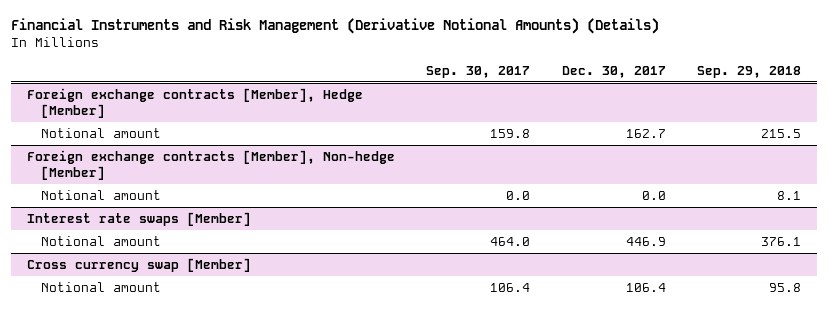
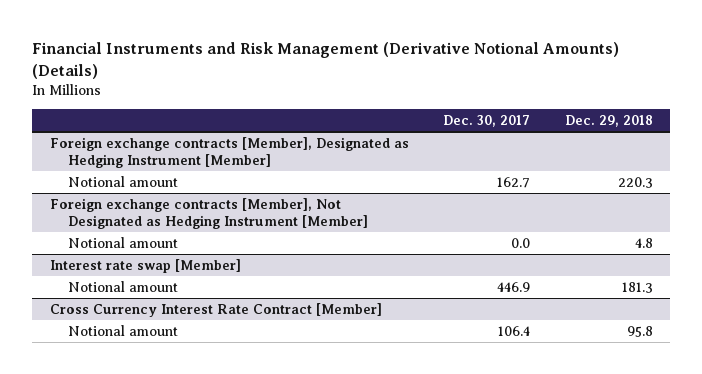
[426,65,531,78] Sep. 30, 2017 -> none
[696,65,801,78] Sep. 29, 2018 -> none
none -> [564,115,653,128] Dec. 29, 2018
[26,87,363,118] Foreign exchange contracts [Member], Hedge [Member] -> none
none -> [49,136,409,168] Foreign exchange contracts [Member], Designated as Hedging Instrument [Member]
[26,149,395,180] Foreign exchange contracts [Member], Non-hedge [Member] -> none
none -> [49,197,369,229] Foreign exchange contracts [Member], Not Designated as Hedging Instrument [Member]
[26,211,251,226] Interest rate swaps [Member] -> [49,258,241,273] Interest rate swap [Member]
[26,257,251,272] Cross currency swap [Member] -> [49,302,382,317] Cross Currency Interest Rate Contract [Member]

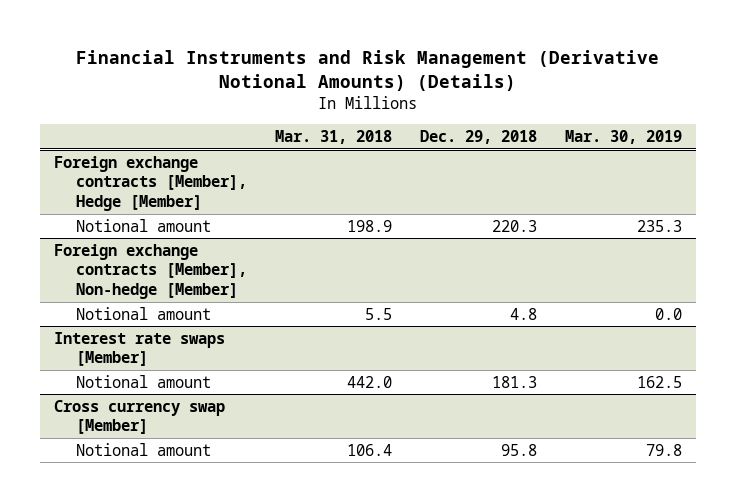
[443,115,531,128] Dec. 30, 2017 -> none
none -> [275,129,393,144] Mar. 31, 2018
none -> [565,129,683,144] Mar. 30, 2019
[49,136,409,168] Foreign exchange contracts [Member], Designated as Hedging Instrument [Member] -> none
none -> [54,155,248,212] Foreign exchange contracts [Member], Hedge [Member]
[49,197,369,229] Foreign exchange contracts [Member], Not Designated as Hedging Instrument [Member] -> none
none -> [54,243,248,300] Foreign exchange contracts [Member], Non-hedge [Member]
[49,258,241,273] Interest rate swap [Member] -> [54,331,226,367] Interest rate swaps [Member]
[49,302,382,317] Cross Currency Interest Rate Contract [Member] -> [54,399,226,435] Cross currency swap [Member]

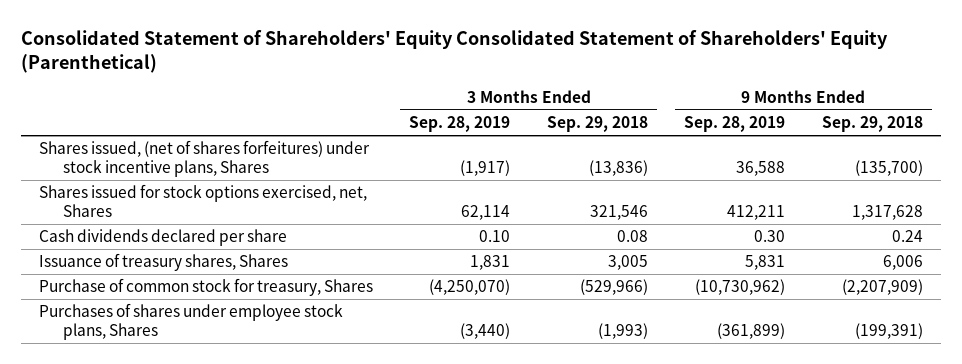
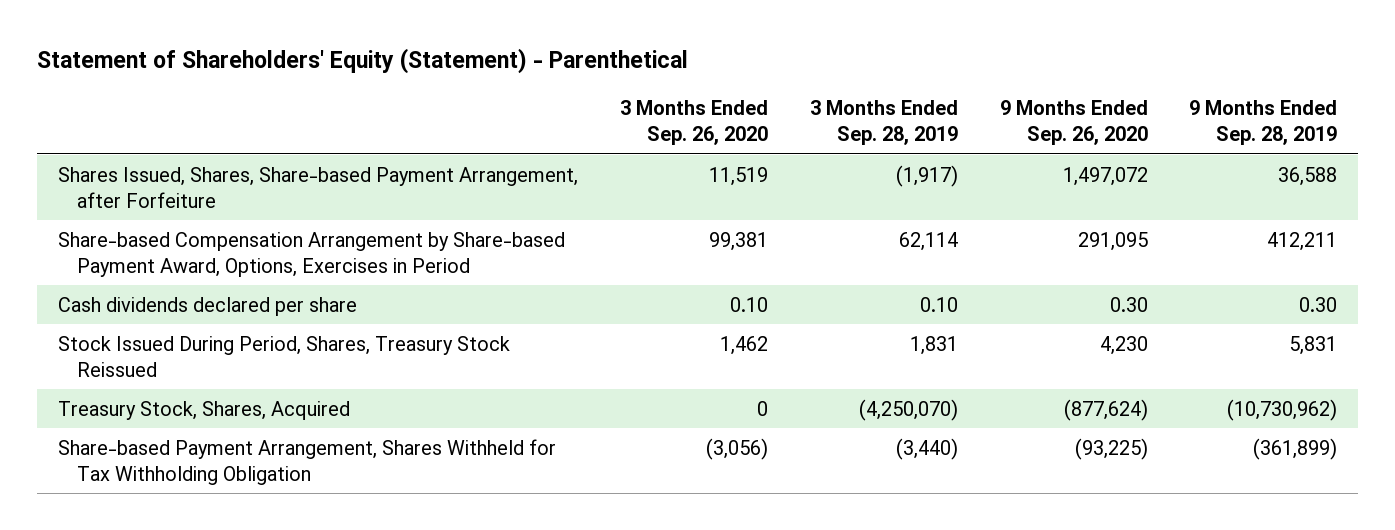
[20,30,888,74] Consolidated Statement of Shareholders' Equity Consolidated Statement of Shareholders' Equity (Parenthetical) -> [37,48,689,75] Statement of Shareholders' Equity (Statement) - Parenthetical
[546,116,648,133] Sep. 29, 2018 -> none
[821,116,923,133] Sep. 29, 2018 -> none
none -> [619,100,768,146] 3 Months Ended Sep. 26, 2020
none -> [999,100,1148,146] 9 Months Ended Sep. 26, 2020
[39,140,371,177] Shares issued, (net of shares forfeitures) under stock incentive plans, Shares -> [58,166,579,208] Shares Issued, Shares, Share-based Payment Arrangement, after Forfeiture
[39,184,368,217] Shares issued for stock options exercised, net, Shares -> [58,231,566,277] Share-based Compensation Arrangement by Share-based Payment Award, Options, Exercises in Period
[39,253,289,272] Issuance of treasury shares, Shares -> [58,335,511,377] Stock Issued During Period, Shares, Treasury Stock Reissued
[39,278,374,297] Purchase of common stock for treasury, Shares -> [58,400,351,420] Treasury Stock, Shares, Acquired
[39,303,344,340] Purchases of shares under employee stock plans, Shares -> [58,438,557,485] Share-based Payment Arrangement, Shares Withheld for Tax Withholding Obligation

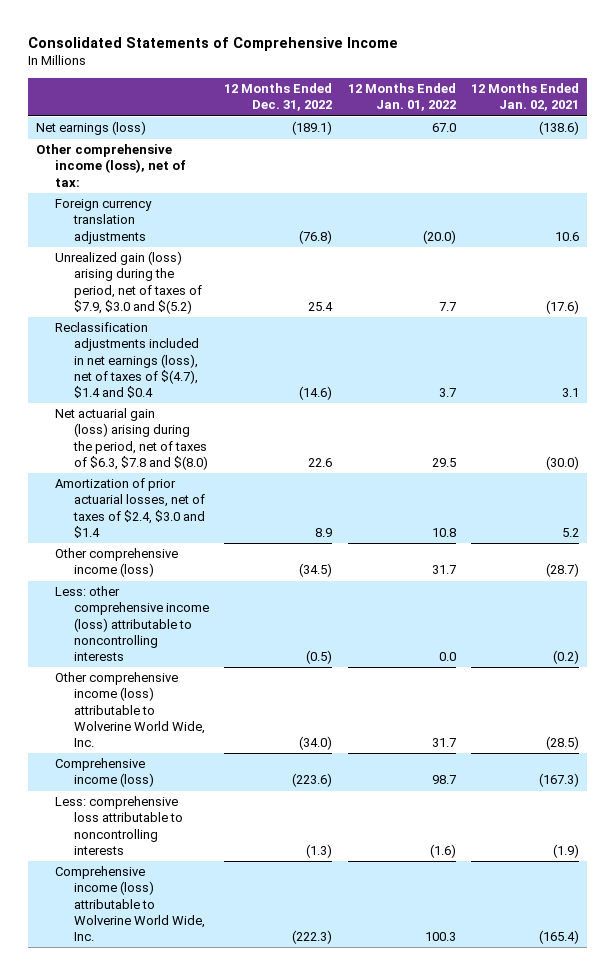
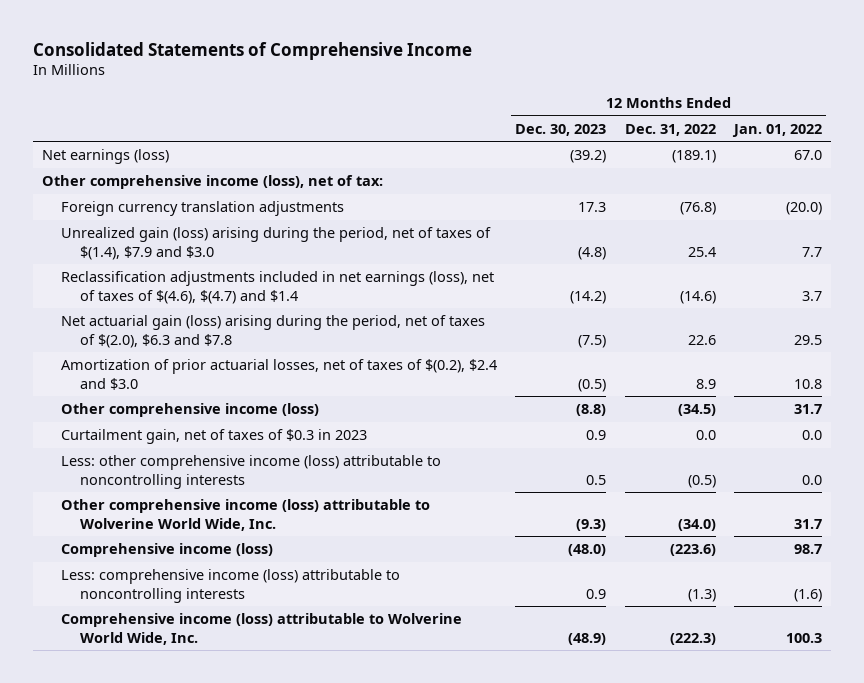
[471,83,580,112] 12 Months Ended Jan. 02, 2021 -> none
none -> [515,123,607,136] Dec. 30, 2023
[54,251,202,314] Unrealized gain (loss) arising during the period, net of taxes of $7.9, $3.0 and $(5.2) -> [61,227,492,260] Unrealized gain (loss) arising during the period, net of taxes of $(1.4), $7.9 and $3.0
[54,322,199,398] Reclassification adjustments included in net earnings (loss), net of taxes of $(4.7), $1.4 and $0.4 -> [61,271,495,304] Reclassification adjustments included in net earnings (loss), net of taxes of $(4.6), $(4.7) and $1.4
[54,408,208,470] Net actuarial gain (loss) arising during the period, net of taxes of $6.3, $7.8 and $(8.0) -> [61,315,486,348] Net actuarial gain (loss) arising during the period, net of taxes of $(2.0), $6.3 and $7.8
[54,478,205,538] Amortization of prior actuarial losses, net of taxes of $2.4, $3.0 and $1.4 -> [61,359,498,390] Amortization of prior actuarial losses, net of taxes of $(0.2), $2.4 and $3.0
none -> [61,429,368,445] Curtailment gain, net of taxes of $0.3 in 2023
[54,796,183,855] Less: comprehensive loss attributable to noncontrolling interests -> [61,569,401,603] Less: comprehensive income (loss) attributable to noncontrolling interests

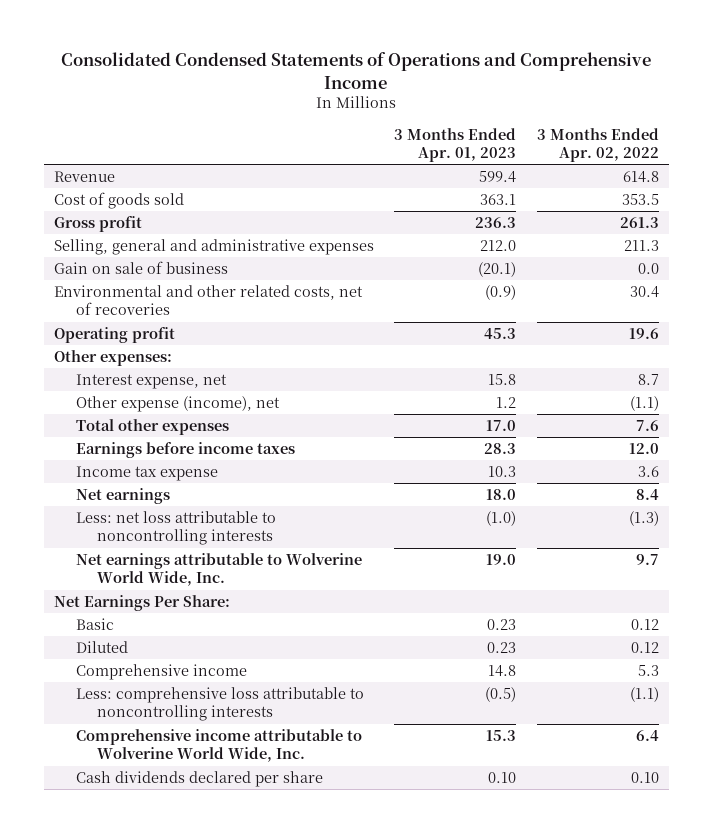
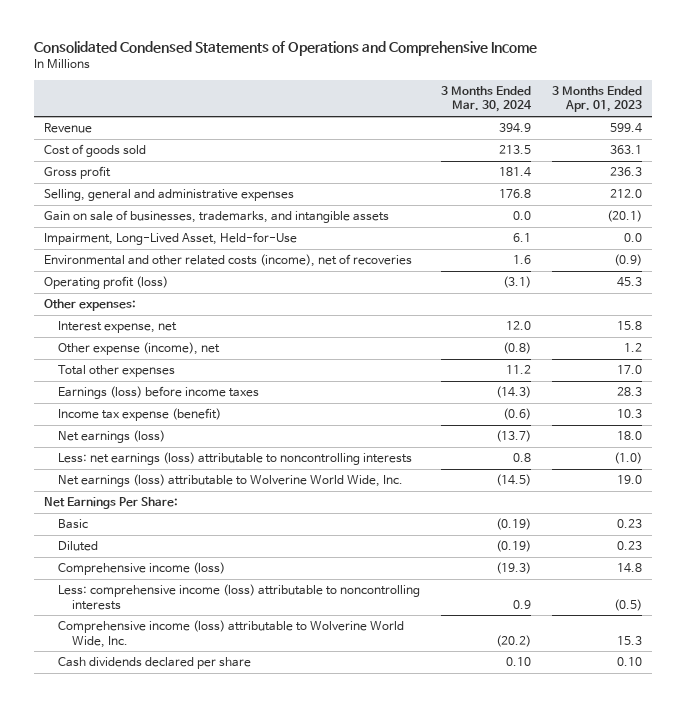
[536,127,659,163] 3 Months Ended Apr. 02, 2022 -> none
none -> [440,86,532,113] 3 Months Ended Mar. 30, 2024
[54,260,229,274] Gain on sale of business -> [43,210,389,224] Gain on sale of businesses, trademarks, and intangible assets
none -> [43,232,297,246] Impairment, Long-Lived Asset, Held-for-Use
[54,284,364,316] Environmental and other related costs, net of recoveries -> [43,254,412,268] Environmental and other related costs (income), net of recoveries
[54,326,176,343] Operating profit -> [43,276,168,290] Operating profit (loss)
[75,441,295,458] Earnings before income taxes -> [58,386,260,400] Earnings (loss) before income taxes
[75,465,218,481] Income tax expense -> [58,408,222,422] Income tax expense (benefit)
[75,487,170,504] Net earnings -> [58,430,166,444] Net earnings (loss)
[75,510,276,546] Less: net loss attributable to noncontrolling interests -> [58,452,413,466] Less: net earnings (loss) attributable to noncontrolling interests
[75,552,362,587] Net earnings attributable to Wolverine World Wide, Inc. -> [58,474,404,488] Net earnings (loss) attributable to Wolverine World Wide, Inc.
[75,663,247,680] Comprehensive income -> [58,562,226,576] Comprehensive income (loss)
[75,686,364,722] Less: comprehensive loss attributable to noncontrolling interests -> [58,584,421,610] Less: comprehensive income (loss) attributable to noncontrolling interests
[75,728,362,763] Comprehensive income attributable to Wolverine World Wide, Inc. -> [58,620,405,648] Comprehensive income (loss) attributable to Wolverine World Wide, Inc.

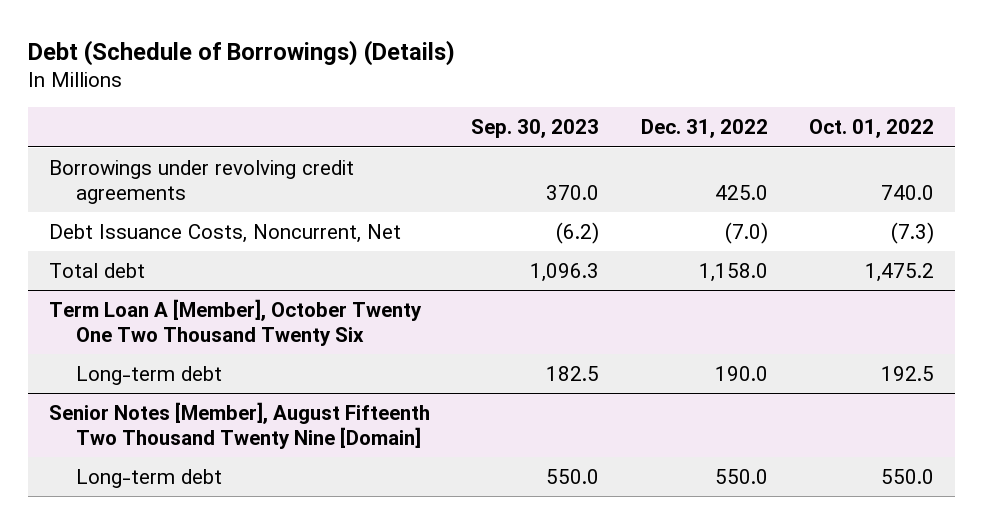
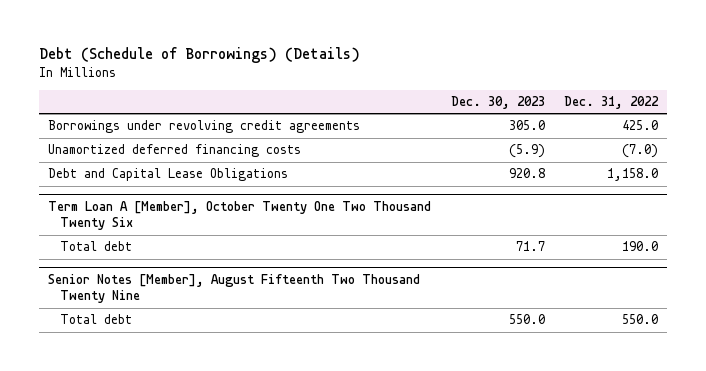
[471,119,600,139] Sep. 30, 2023 -> none
[809,119,935,139] Oct. 01, 2022 -> none
none -> [450,96,545,110] Dec. 30, 2023
[49,223,402,243] Debt Issuance Costs, Noncurrent, Net -> [48,144,302,158] Unamortized deferred financing costs
[49,262,146,278] Total debt -> [48,168,289,182] Debt and Capital Lease Obligations
[76,365,223,385] Long-term debt -> [59,241,132,252] Total debt
[49,401,431,449] Senior Notes [Member], August Fifteenth Two Thousand Twenty Nine [Domain] -> [48,273,421,304] Senior Notes [Member], August Fifteenth Two Thousand Twenty Nine
[76,468,223,488] Long-term debt -> [59,314,132,325] Total debt

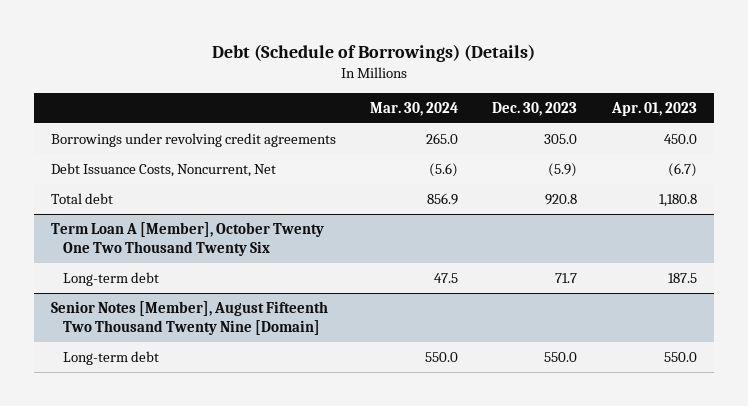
[563,96,659,110] Dec. 31, 2022 -> none
none -> [370,102,459,117] Mar. 30, 2024
none -> [610,102,697,117] Apr. 01, 2023
[48,144,302,158] Unamortized deferred financing costs -> [51,163,277,178] Debt Issuance Costs, Noncurrent, Net
[48,168,289,182] Debt and Capital Lease Obligations -> [51,193,114,205] Total debt
[59,241,132,252] Total debt -> [62,272,159,287] Long-term debt
[48,273,421,304] Senior Notes [Member], August Fifteenth Two Thousand Twenty Nine -> [51,301,329,335] Senior Notes [Member], August Fifteenth Two Thousand Twenty Nine [Domain]
[59,314,132,325] Total debt -> [62,351,159,366] Long-term debt

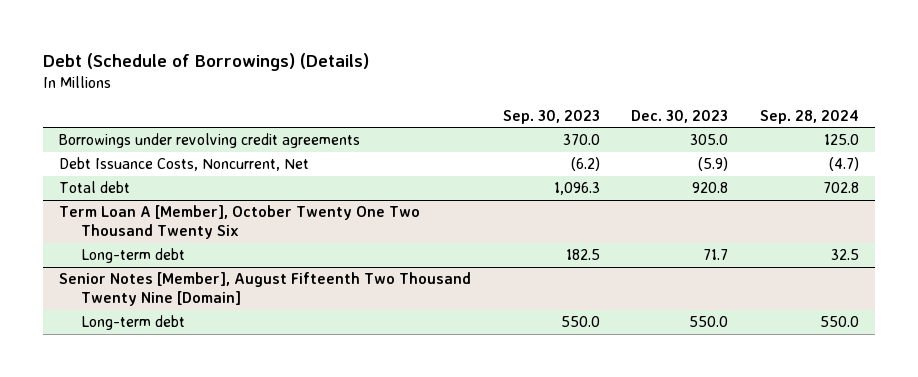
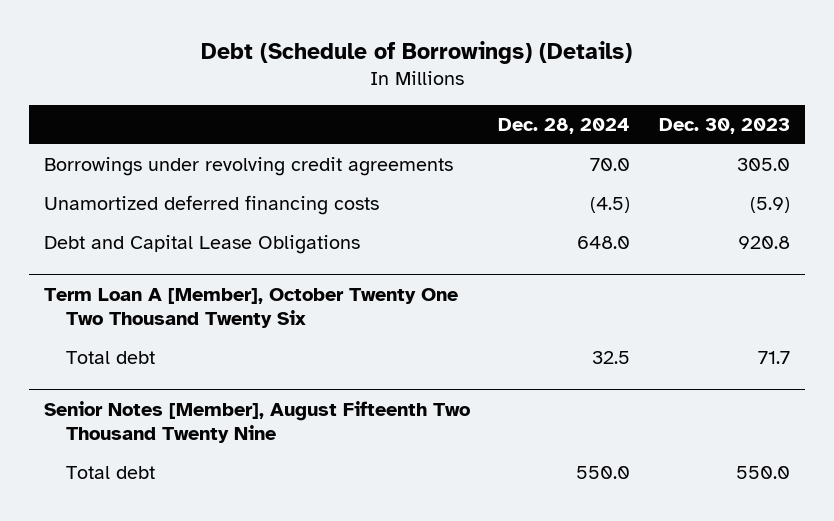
[502,109,600,124] Sep. 30, 2023 -> none
[760,109,860,124] Sep. 28, 2024 -> none
none -> [498,117,631,134] Dec. 28, 2024
[58,157,309,172] Debt Issuance Costs, Noncurrent, Net -> [43,195,379,216] Unamortized deferred financing costs
[58,181,130,194] Total debt -> [43,235,360,255] Debt and Capital Lease Obligations
[81,248,186,264] Long-term debt -> [66,351,156,365] Total debt
[58,272,471,307] Senior Notes [Member], August Fifteenth Two Thousand Twenty Nine [Domain] -> [43,400,470,444] Senior Notes [Member], August Fifteenth Two Thousand Twenty Nine
[81,315,186,331] Long-term debt -> [66,466,156,480] Total debt

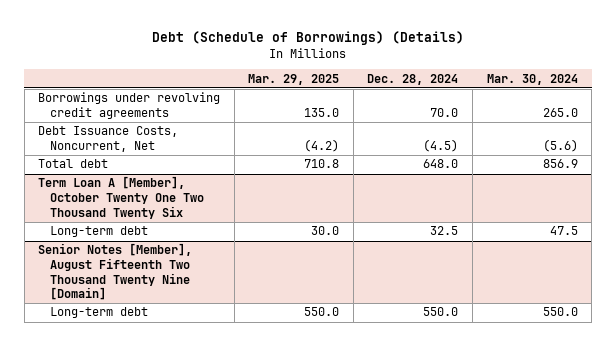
[659,117,791,134] Dec. 30, 2023 -> none
none -> [248,73,340,85] Mar. 29, 2025
none -> [486,73,578,85] Mar. 30, 2024
[43,195,379,216] Unamortized deferred financing costs -> [38,126,179,153] Debt Issuance Costs, Noncurrent, Net
[43,235,360,255] Debt and Capital Lease Obligations -> [38,159,109,169] Total debt
[66,351,156,365] Total debt -> [50,226,149,238] Long-term debt
[43,400,470,444] Senior Notes [Member], August Fifteenth Two Thousand Twenty Nine -> [38,243,193,301] Senior Notes [Member], August Fifteenth Two Thousand Twenty Nine [Domain]
[66,466,156,480] Total debt -> [50,307,149,319] Long-term debt

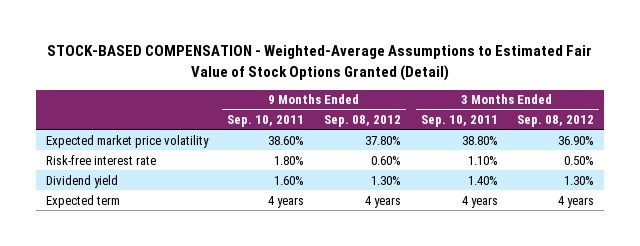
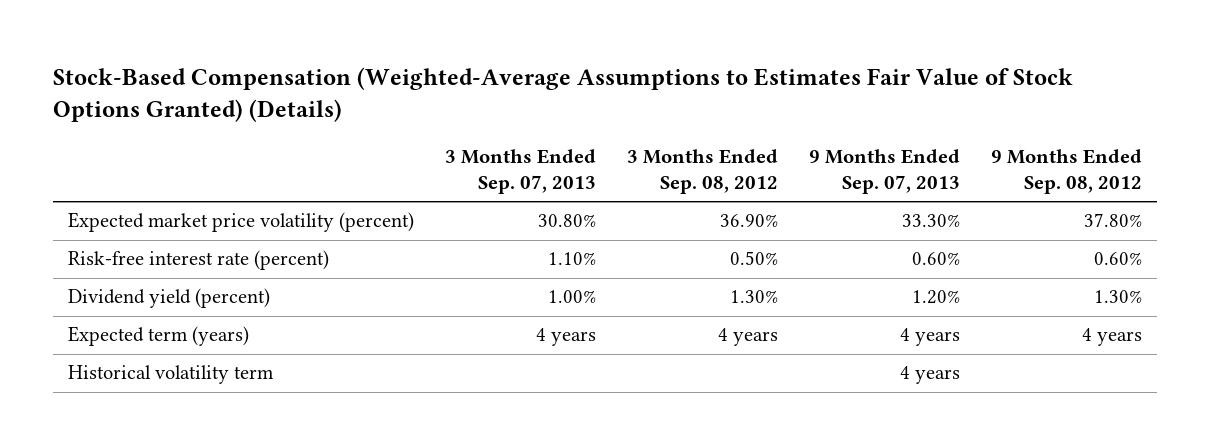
[46,45,592,81] STOCK-BASED COMPENSATION - Weighted-Average Assumptions to Estimated Fair Value of Stock Options Granted (Detail) -> [52,66,1073,123] Stock-Based Compensation (Weighted-Average Assumptions to Estimates Fair Value of Stock Options Granted) (Details)
[227,115,305,128] Sep. 10, 2011 -> none
[420,115,498,128] Sep. 10, 2011 -> none
none -> [445,149,597,195] 3 Months Ended Sep. 07, 2013
none -> [808,149,960,195] 9 Months Ended Sep. 07, 2013
[45,134,209,148] Expected market price volatility -> [68,212,415,233] Expected market price volatility (percent)
[45,154,156,165] Risk-free interest rate -> [68,250,330,271] Risk-free interest rate (percent)
[45,174,118,188] Dividend yield -> [68,288,271,309] Dividend yield (percent)
[45,194,120,208] Expected term -> [68,326,250,347] Expected term (years)
none -> [68,365,275,385] Historical volatility term

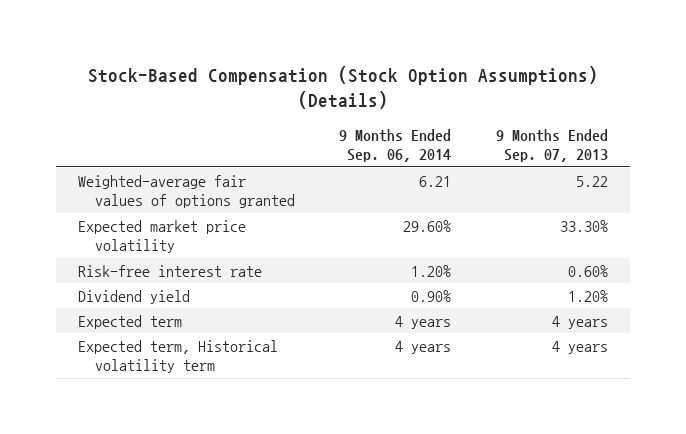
[52,66,1073,123] Stock-Based Compensation (Weighted-Average Assumptions to Estimates Fair Value of Stock Options Granted) (Details) -> [87,65,598,109] Stock-Based Compensation (Stock Option Assumptions) (Details)
[445,149,597,195] 3 Months Ended Sep. 07, 2013 -> none
[626,149,778,195] 3 Months Ended Sep. 08, 2012 -> none
[990,149,1142,195] 9 Months Ended Sep. 08, 2012 -> none
none -> [339,128,452,163] 9 Months Ended Sep. 06, 2014
none -> [77,174,295,209] Weighted-average fair values of options granted
[68,212,415,233] Expected market price volatility (percent) -> [77,219,246,254] Expected market price volatility
[68,250,330,271] Risk-free interest rate (percent) -> [77,264,262,277] Risk-free interest rate
[68,288,271,309] Dividend yield (percent) -> [77,289,190,304] Dividend yield
[68,326,250,347] Expected term (years) -> [77,314,182,329] Expected term
[68,365,275,385] Historical volatility term -> [77,339,278,374] Expected term, Historical volatility term

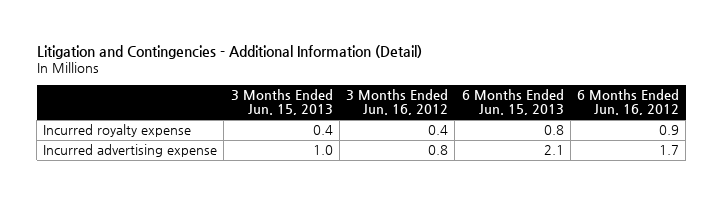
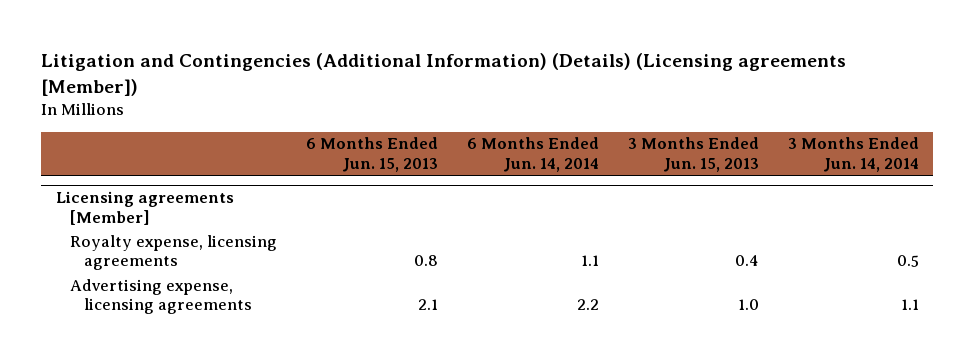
[36,44,422,59] Litigation and Contingencies - Additional Information (Detail) -> [41,53,847,96] Litigation and Contingencies (Additional Information) (Details) (Licensing agreements [Member])
[346,89,449,116] 3 Months Ended Jun. 16, 2012 -> none
[576,89,679,116] 6 Months Ended Jun. 16, 2012 -> none
none -> [467,137,600,172] 6 Months Ended Jun. 14, 2014
none -> [787,137,919,172] 3 Months Ended Jun. 14, 2014
none -> [55,191,234,225] Licensing agreements [Member]
[43,124,192,138] Incurred royalty expense -> [70,234,278,271] Royalty expense, licensing agreements
[43,144,218,158] Incurred advertising expense -> [70,278,253,315] Advertising expense, licensing agreements

